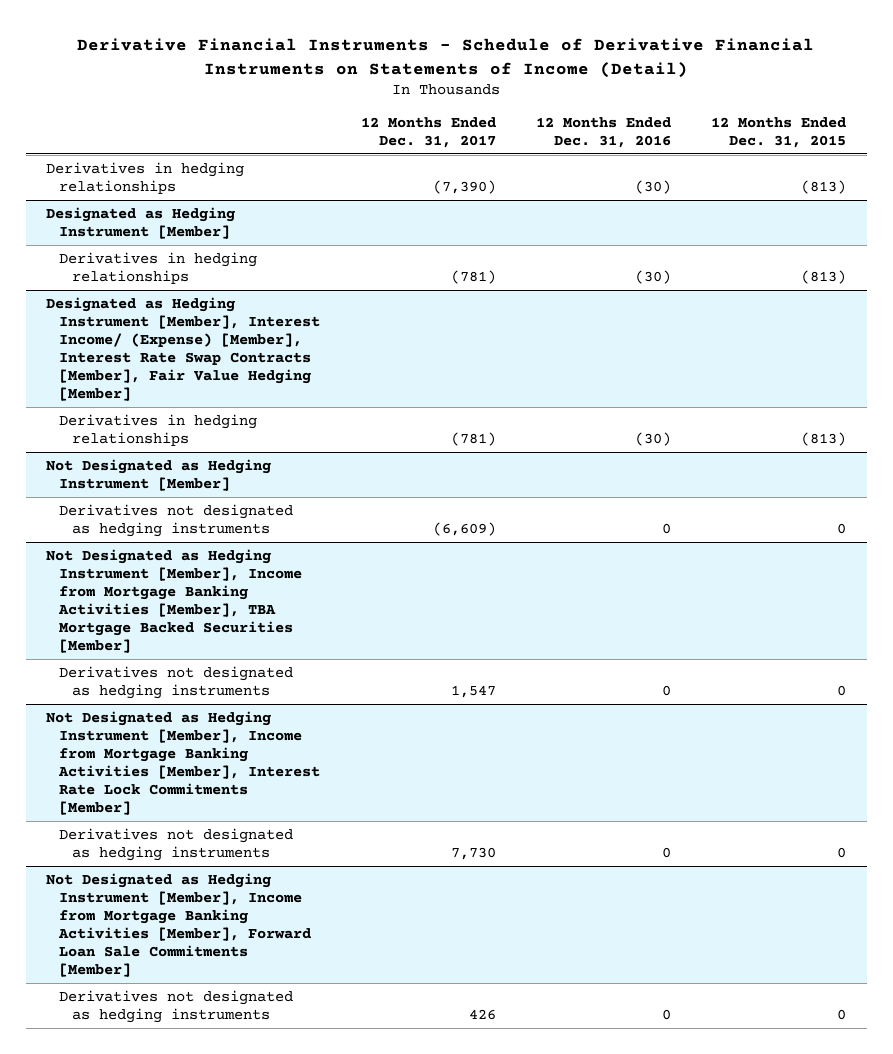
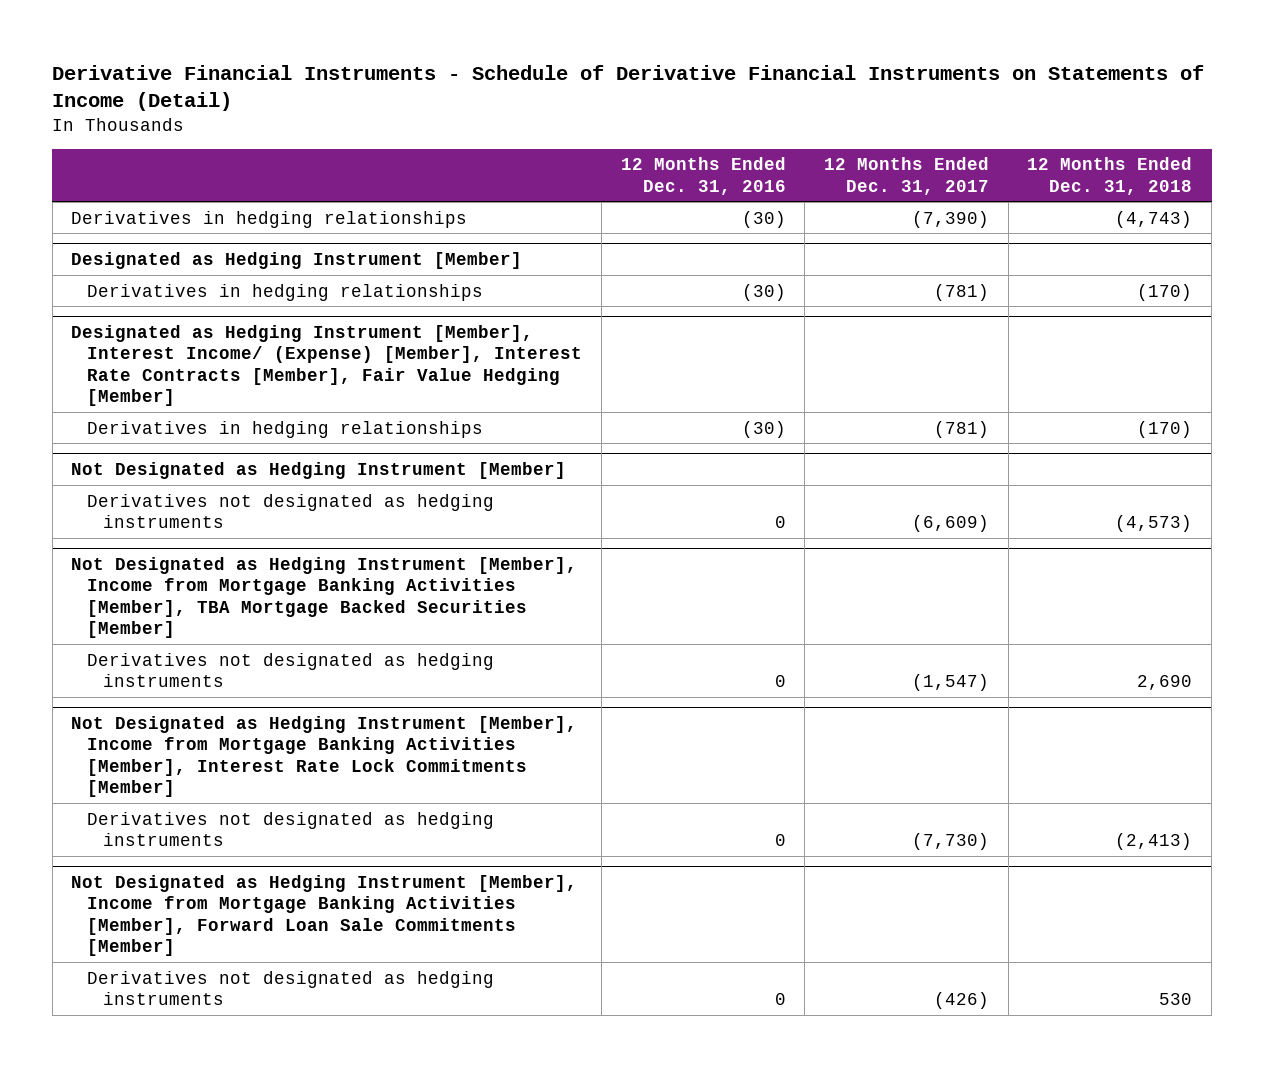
[711,117,847,149] 12 Months Ended Dec. 31, 2015 -> none
none -> [1027,157,1193,195] 12 Months Ended Dec. 31, 2018
[46,296,321,402] Designated as Hedging Instrument [Member], Interest Income/ (Expense) [Member], Interest Rate Swap Contracts [Member], Fair Value Hedging [Member] -> [71,325,583,406] Designated as Hedging Instrument [Member], Interest Income/ (Expense) [Member], Interest Rate Contracts [Member], Fair Value Hedging [Member]
[450,684,496,698] 1,547 -> [912,673,990,691] (1,547)
[450,846,496,860] 7,730 -> [912,832,990,850] (7,730)
[468,1008,496,1020] 426 -> [934,991,990,1009] (426)

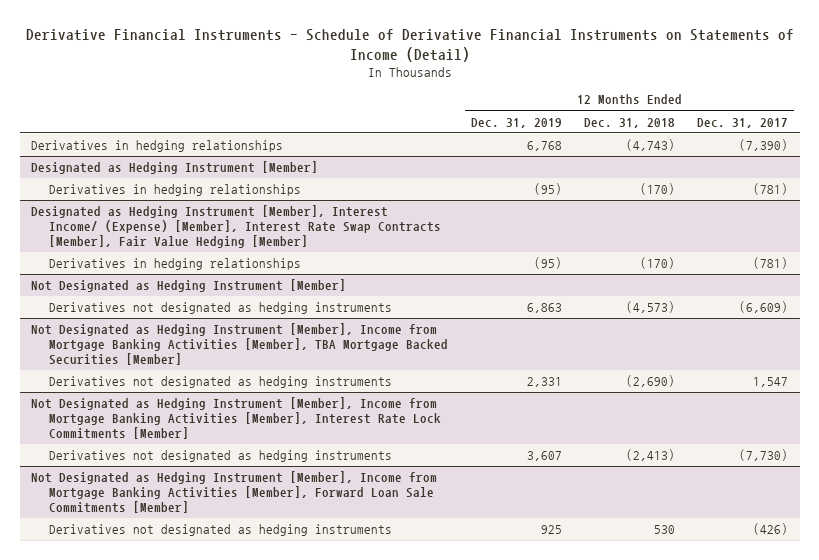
[620,157,786,195] 12 Months Ended Dec. 31, 2016 -> none
none -> [470,117,562,128] Dec. 31, 2019
[71,325,583,406] Designated as Hedging Instrument [Member], Interest Income/ (Expense) [Member], Interest Rate Contracts [Member], Fair Value Hedging [Member] -> [30,205,442,249] Designated as Hedging Instrument [Member], Interest Income/ (Expense) [Member], Interest Rate Swap Contracts [Member], Fair Value Hedging [Member]
[912,673,990,691] (1,547) -> [753,377,789,388] 1,547
[1137,674,1193,690] 2,690 -> [626,375,676,388] (2,690)

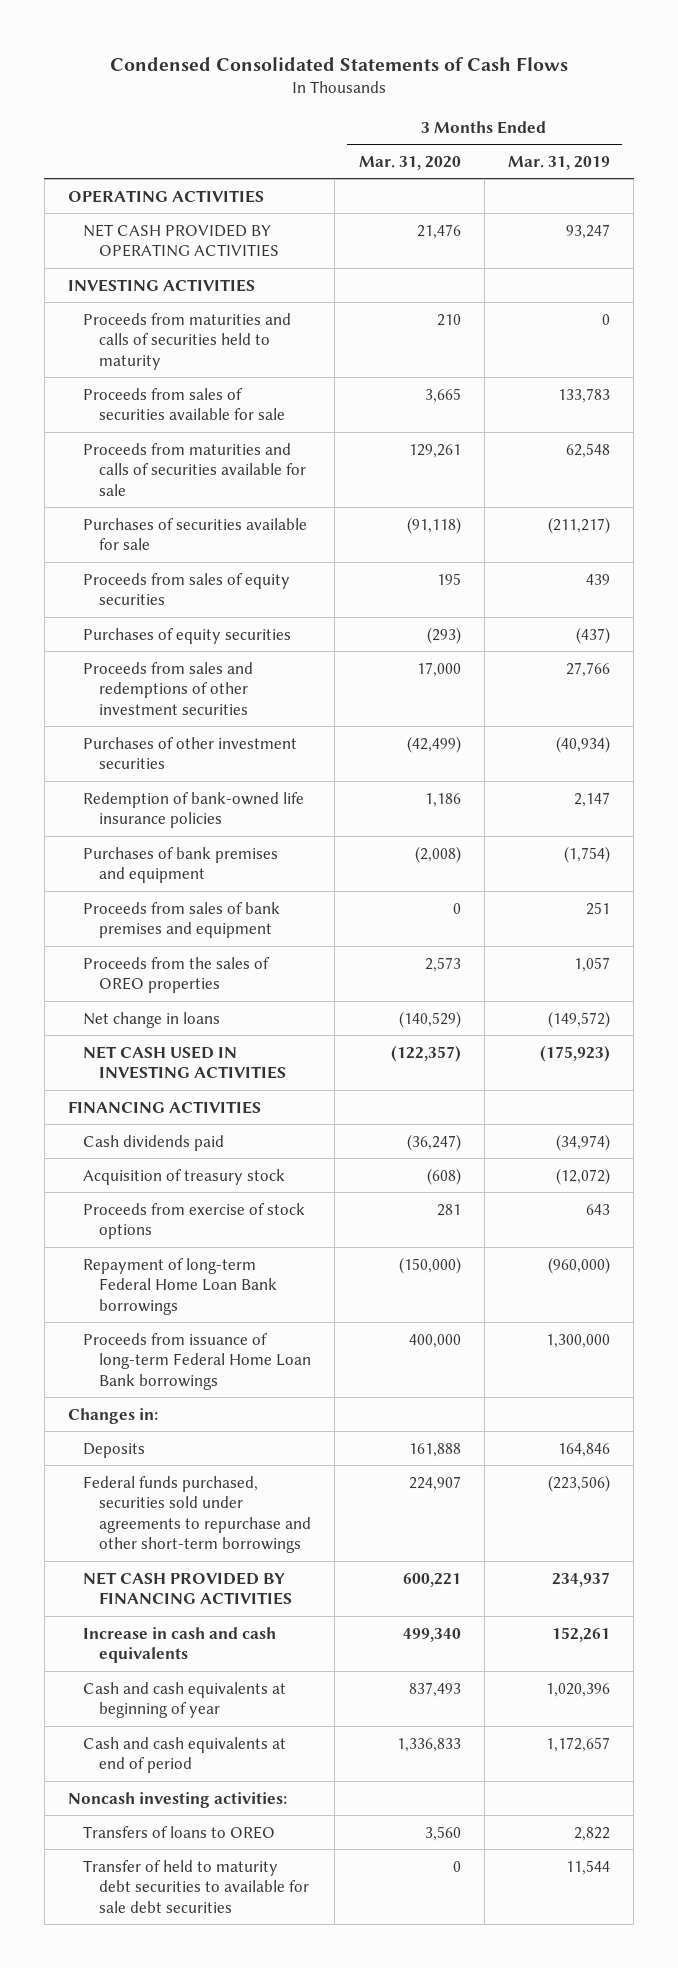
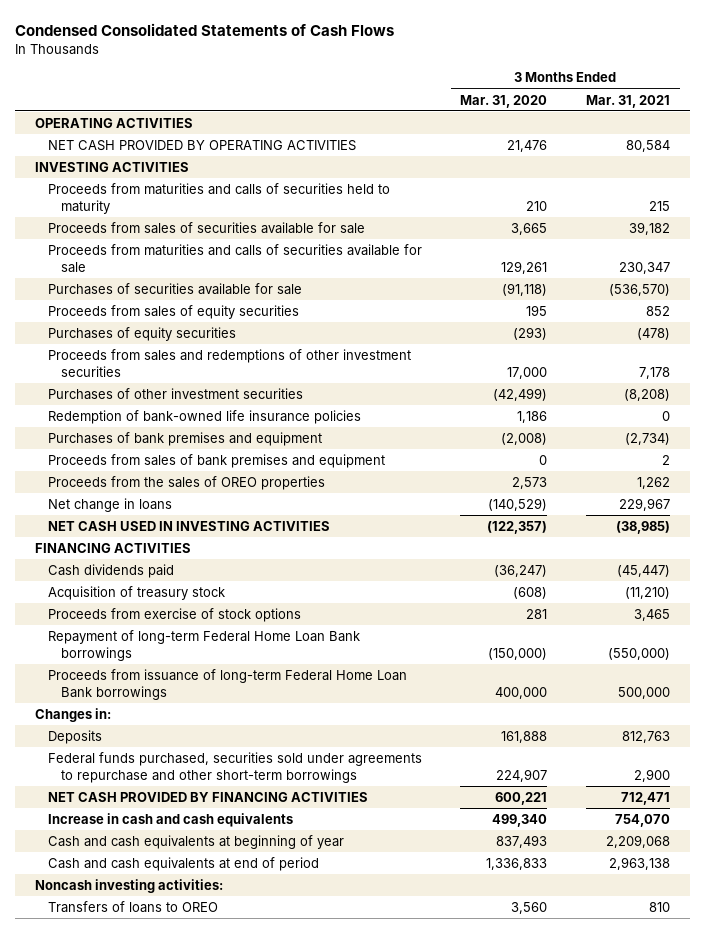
[508,155,611,170] Mar. 31, 2019 -> none
none -> [586,94,671,108] Mar. 31, 2021
[83,1859,309,1913] Transfer of held to maturity debt securities to available for sale debt securities -> none

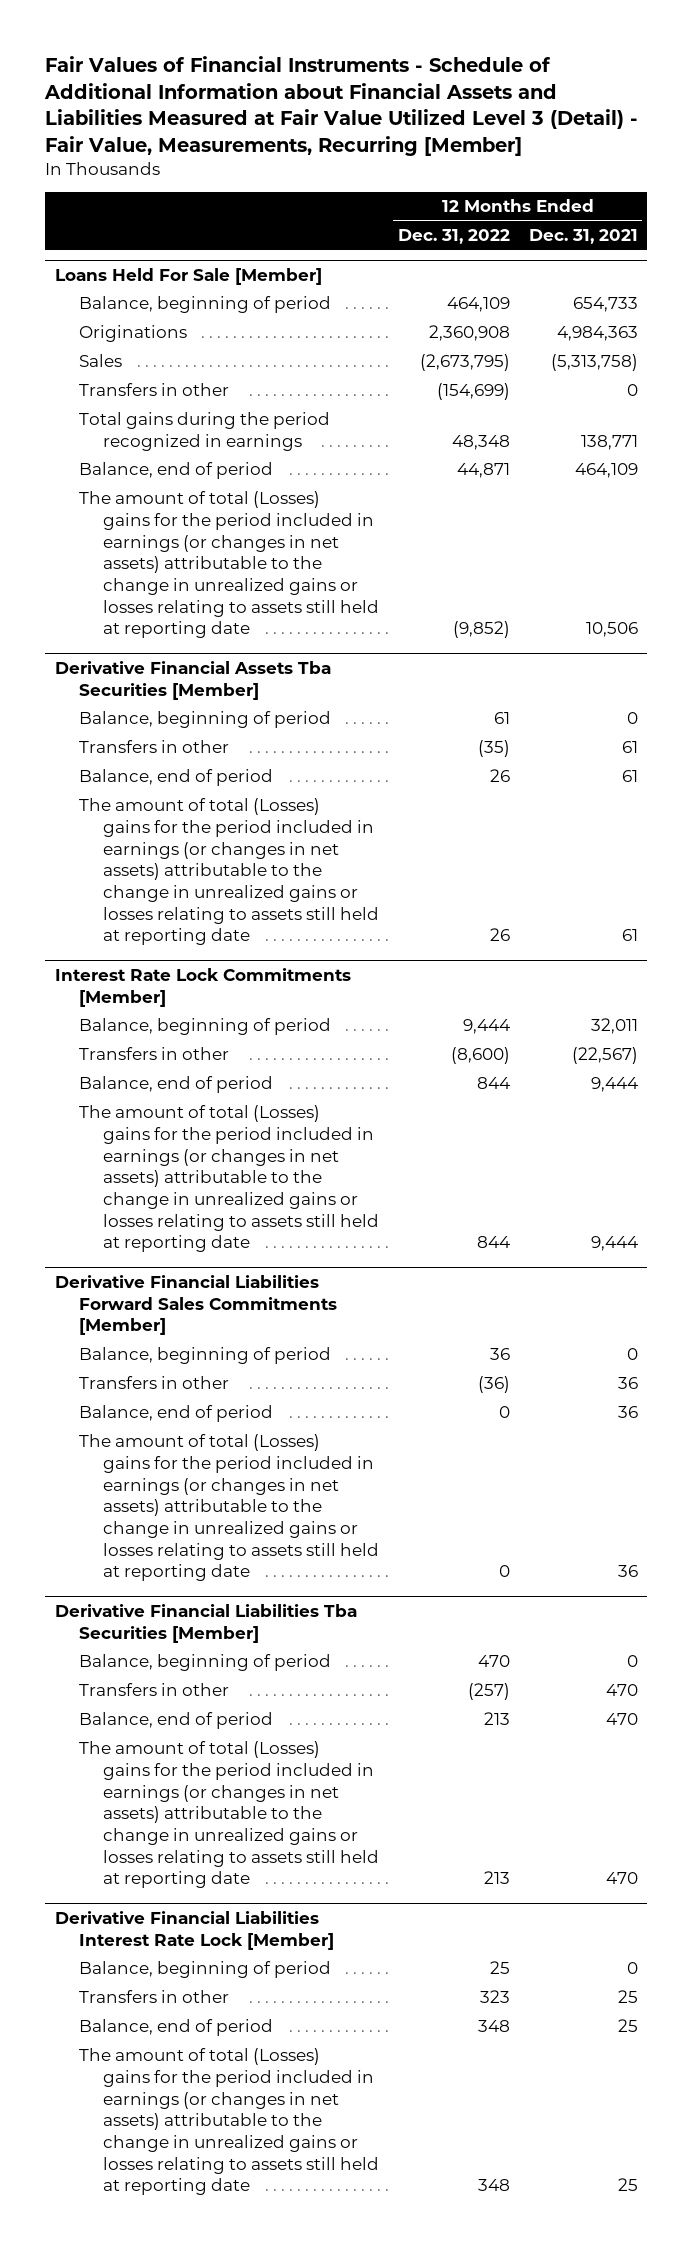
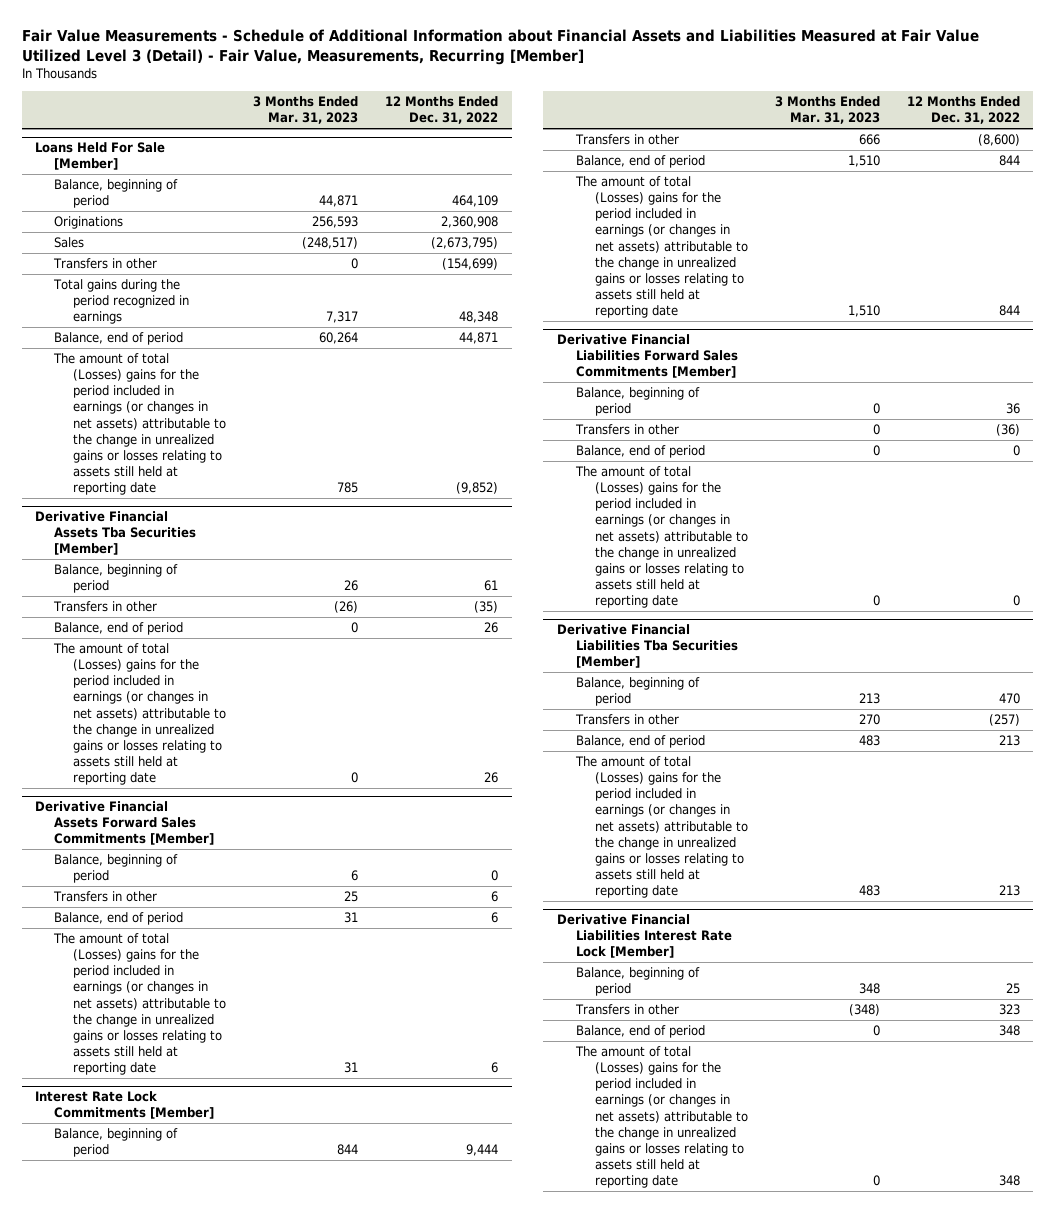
[44,55,639,156] Fair Values of Financial Instruments - Schedule of Additional Information about Financial Assets and Liabilities Measured at Fair Value Utilized Level 3 (Detail) - Fair Value, Measurements, Recurring [Member] -> [21,29,979,66] Fair Value Measurements - Schedule of Additional Information about Financial Assets and Liabilities Measured at Fair Value Utilized Level 3 (Detail) - Fair Value, Measurements, Recurring [Member]
[528,228,638,244] Dec. 31, 2021 -> none
none -> [253,96,359,125] 3 Months Ended Mar. 31, 2023
none -> [35,801,215,846] Derivative Financial Assets Forward Sales Commitments [Member]
none -> [54,854,179,884] Balance, beginning of period
none -> [53,891,158,903] Transfers in other
none -> [54,912,184,926] Balance, end of period
none -> [53,933,227,1076] The amount of total (Losses) gains for the period included in earnings (or changes in net assets) attributable to the change in unrealized gains or losses relating to assets still held at reporting date

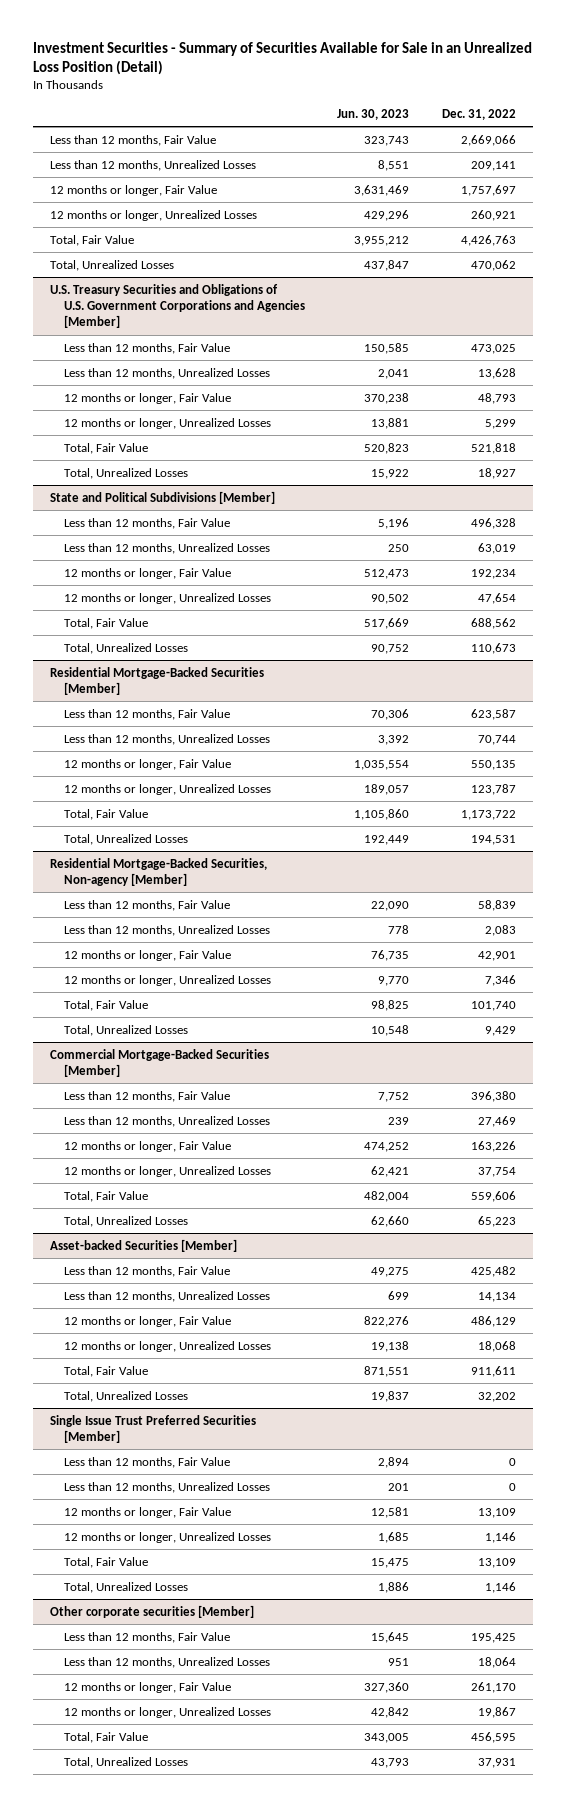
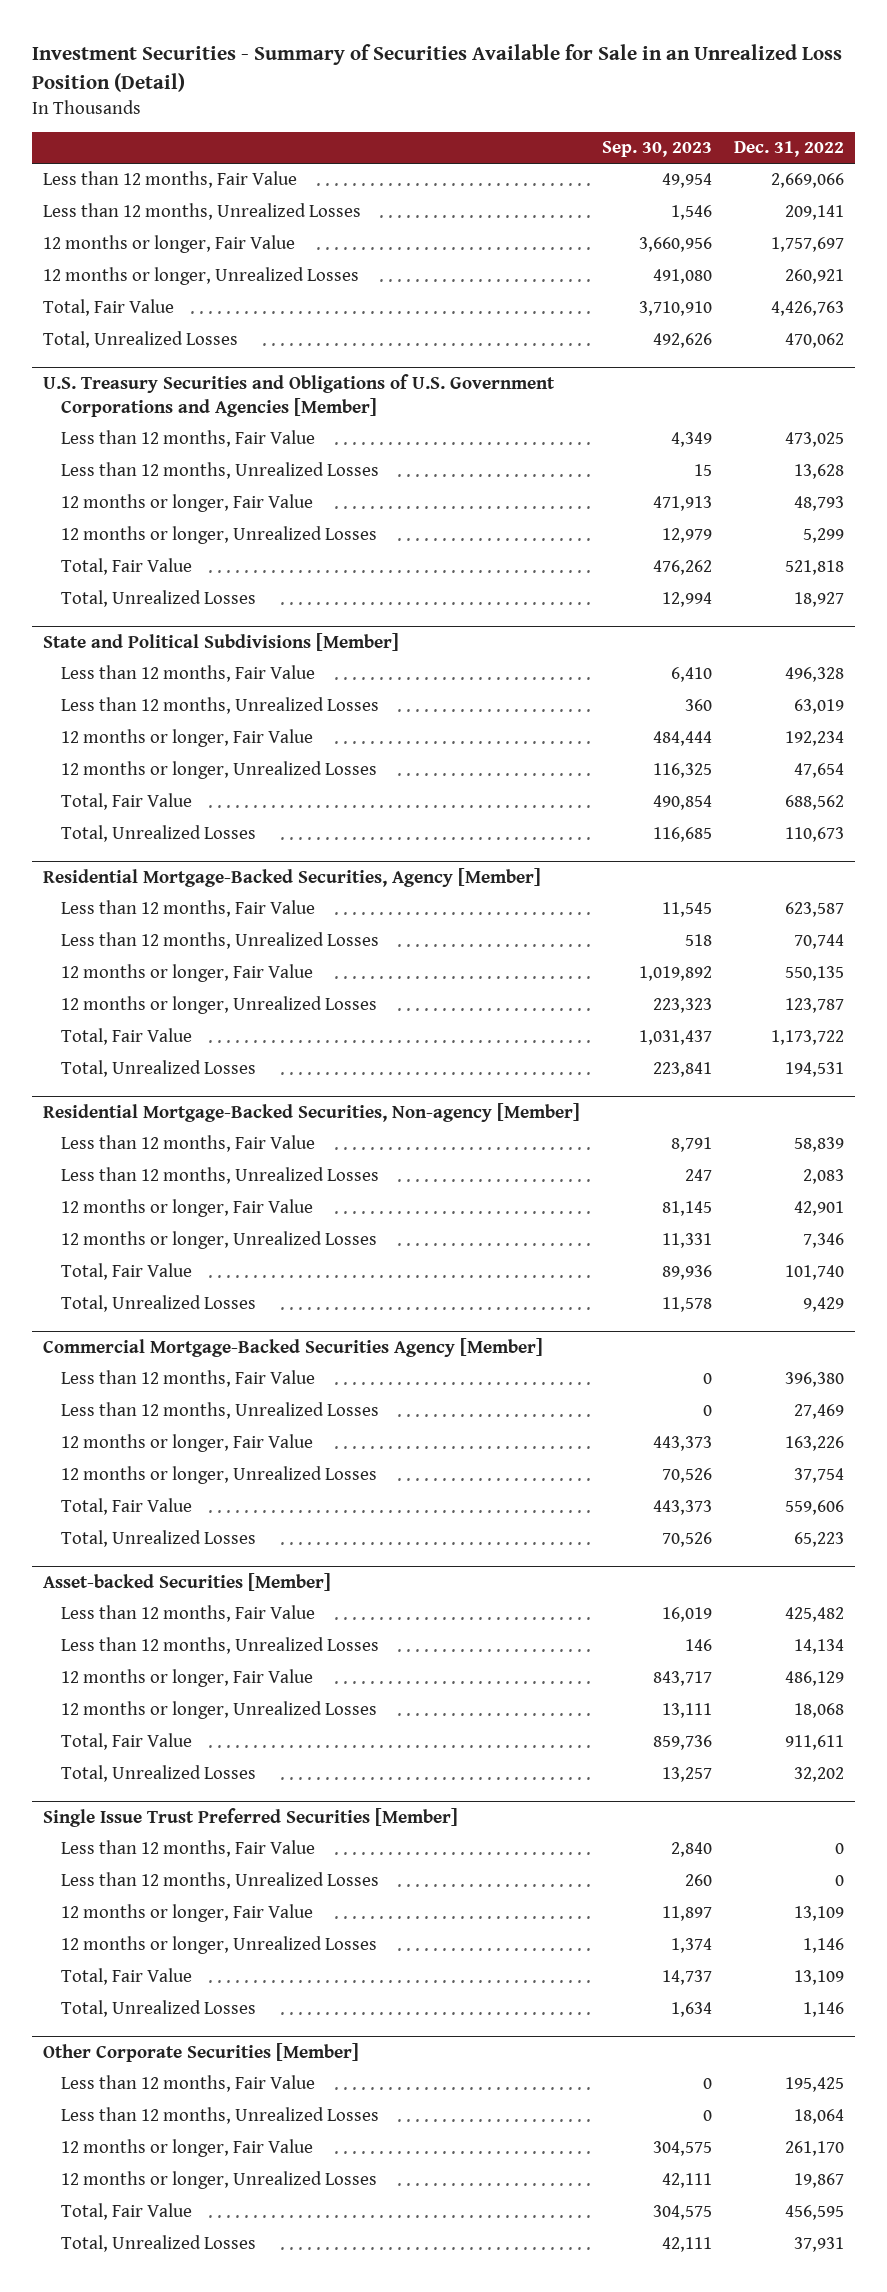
[337,108,410,120] Jun. 30, 2023 -> none
none -> [601,141,712,158] Sep. 30, 2023
[49,666,264,695] Residential Mortgage-Backed Securities [Member] -> [42,868,541,888] Residential Mortgage-Backed Securities, Agency [Member]
[49,1048,269,1077] Commercial Mortgage-Backed Securities [Member] -> [42,1338,543,1358] Commercial Mortgage-Backed Securities Agency [Member]
[49,1604,254,1618] Other corporate securities [Member] -> [42,2043,359,2063] Other Corporate Securities [Member]

